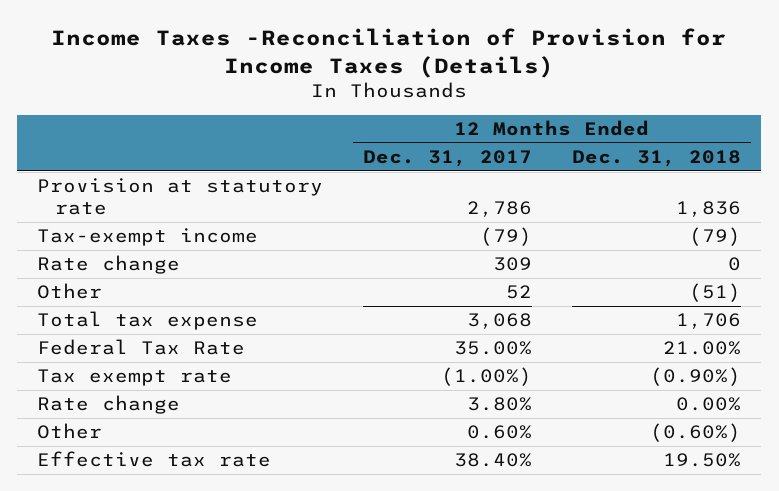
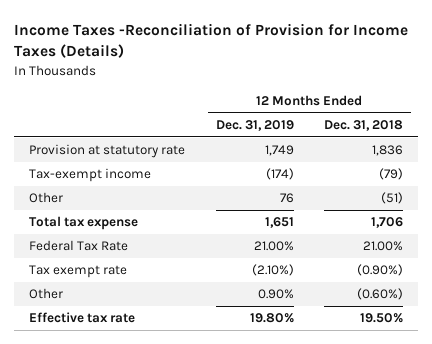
[363,149,533,167] Dec. 31, 2017 -> none
none -> [215,119,294,131] Dec. 31, 2019
[37,255,181,275] Rate change -> none
[37,395,181,415] Rate change -> none

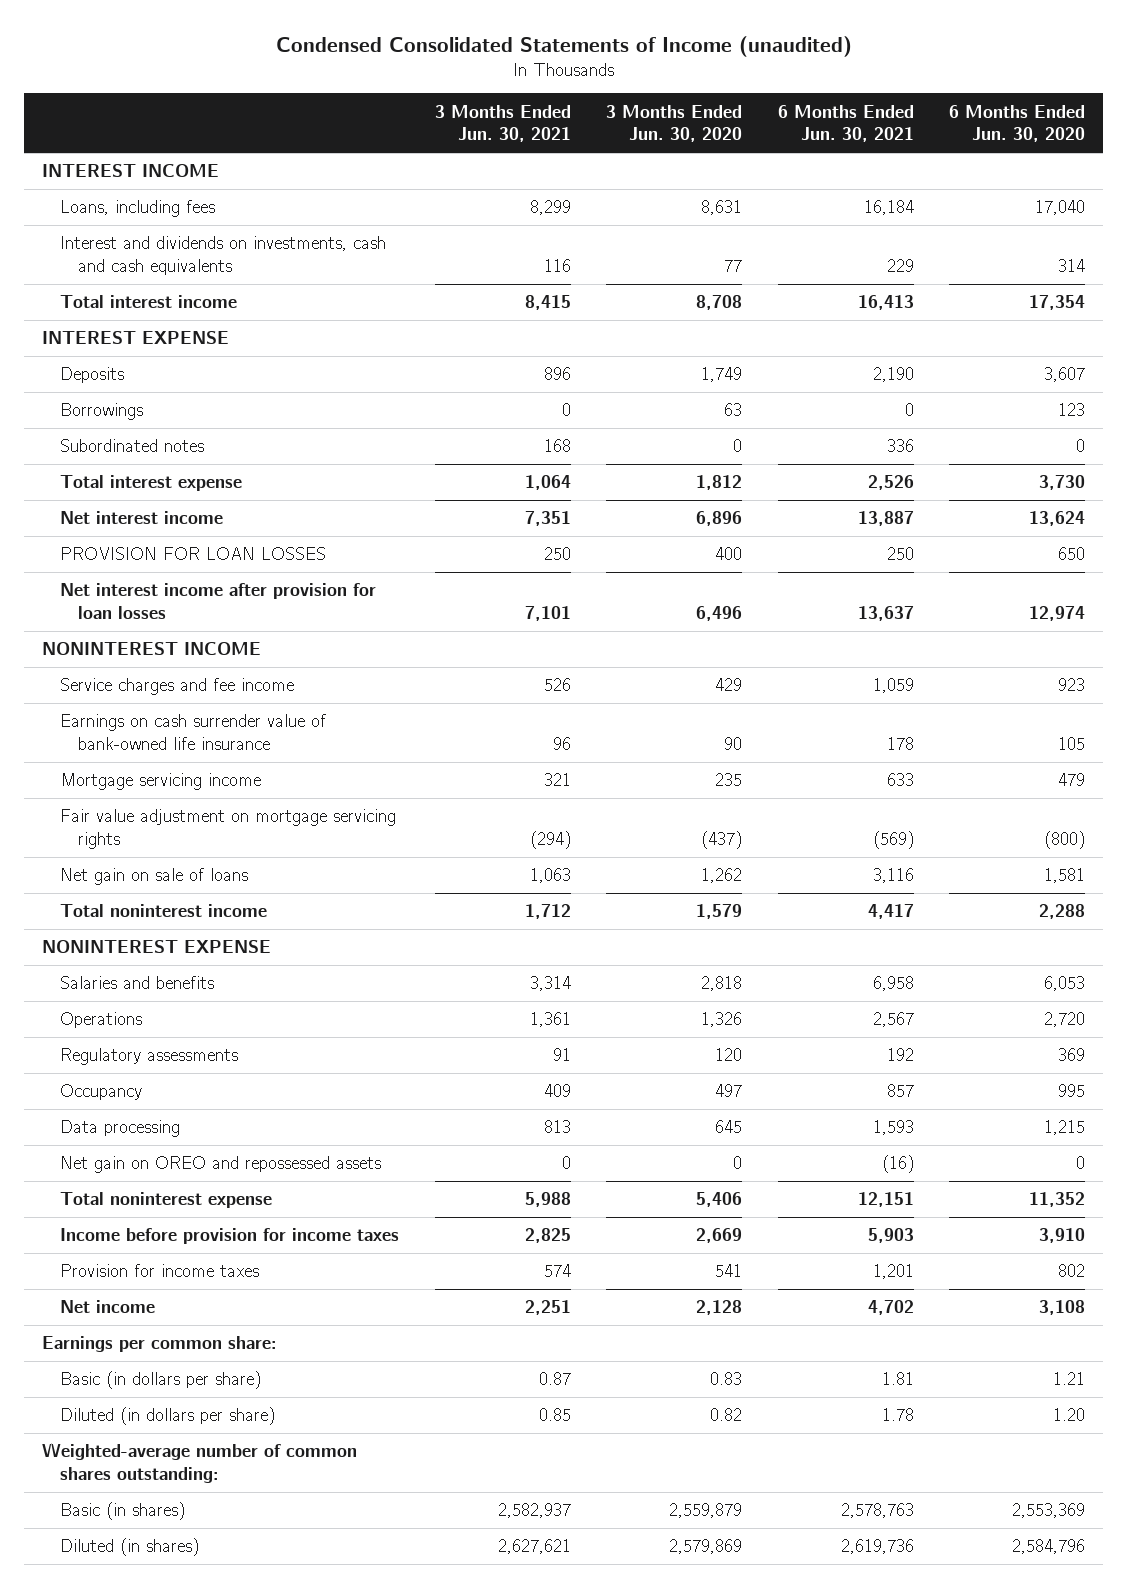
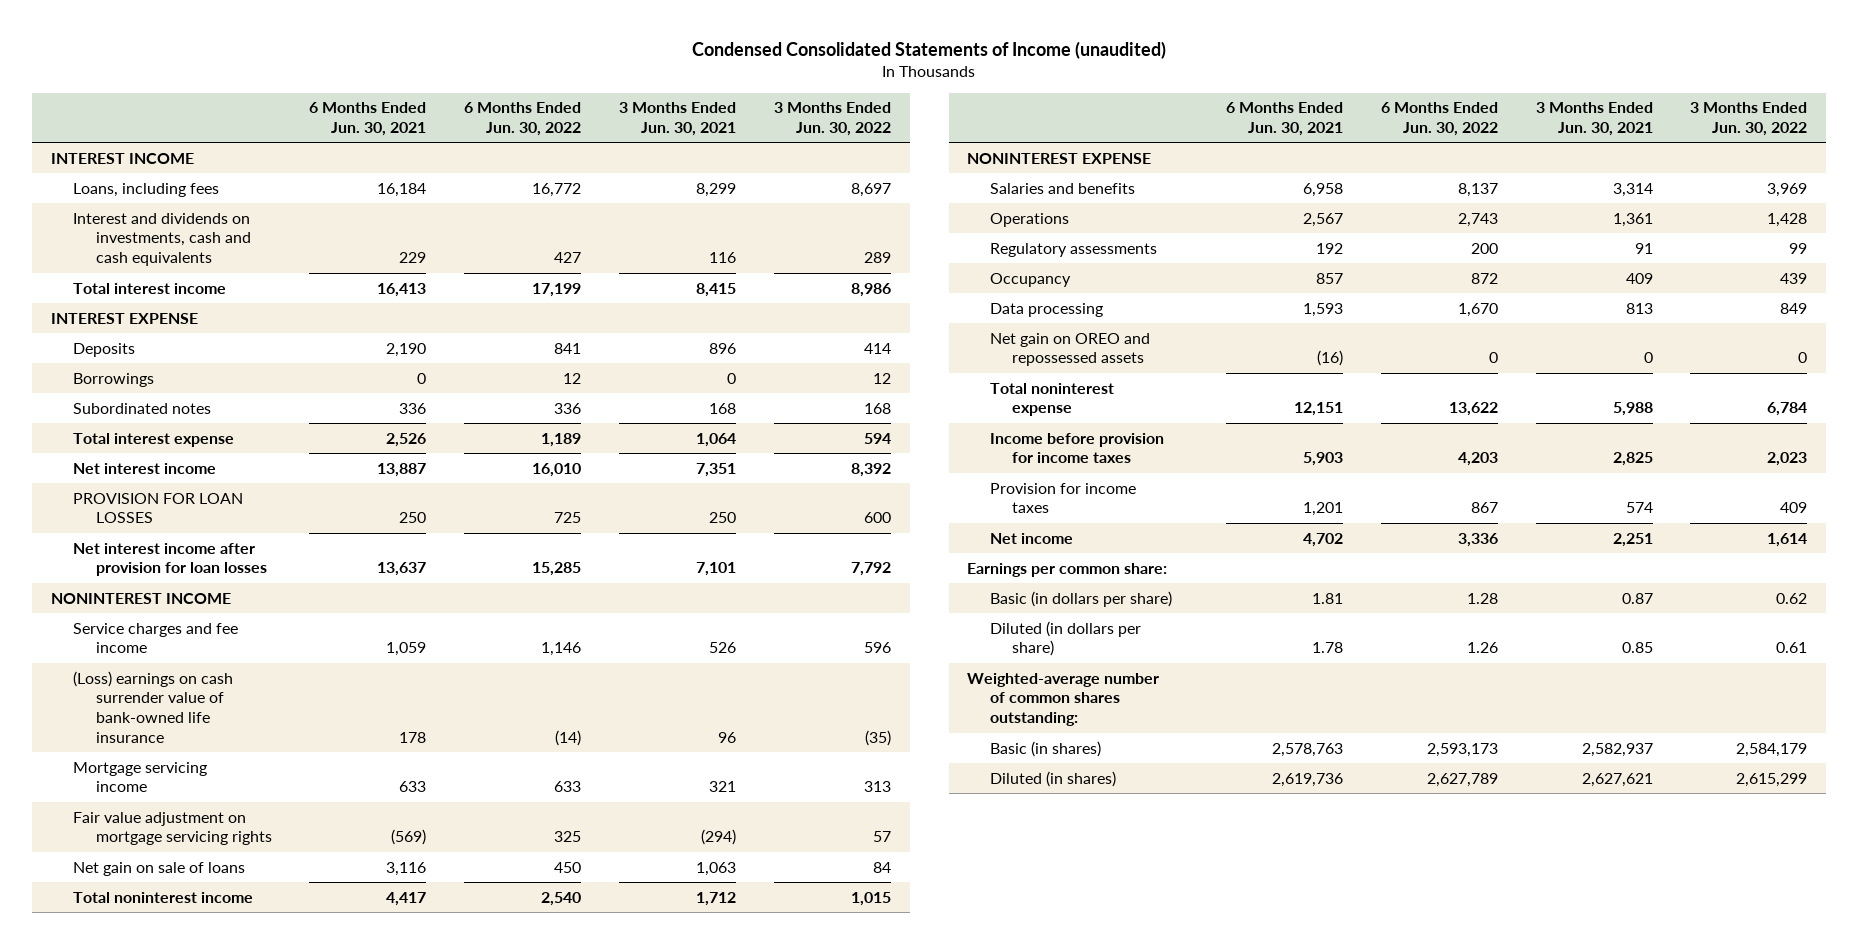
[606,104,743,143] 3 Months Ended Jun. 30, 2020 -> none
[949,104,1086,143] 6 Months Ended Jun. 30, 2020 -> none
none -> [464,102,582,137] 6 Months Ended Jun. 30, 2022
none -> [773,102,891,137] 3 Months Ended Jun. 30, 2022
[59,714,326,750] Earnings on cash surrender value of bank-owned life insurance -> [73,670,234,744] (Loss) earnings on cash surrender value of bank-owned life insurance

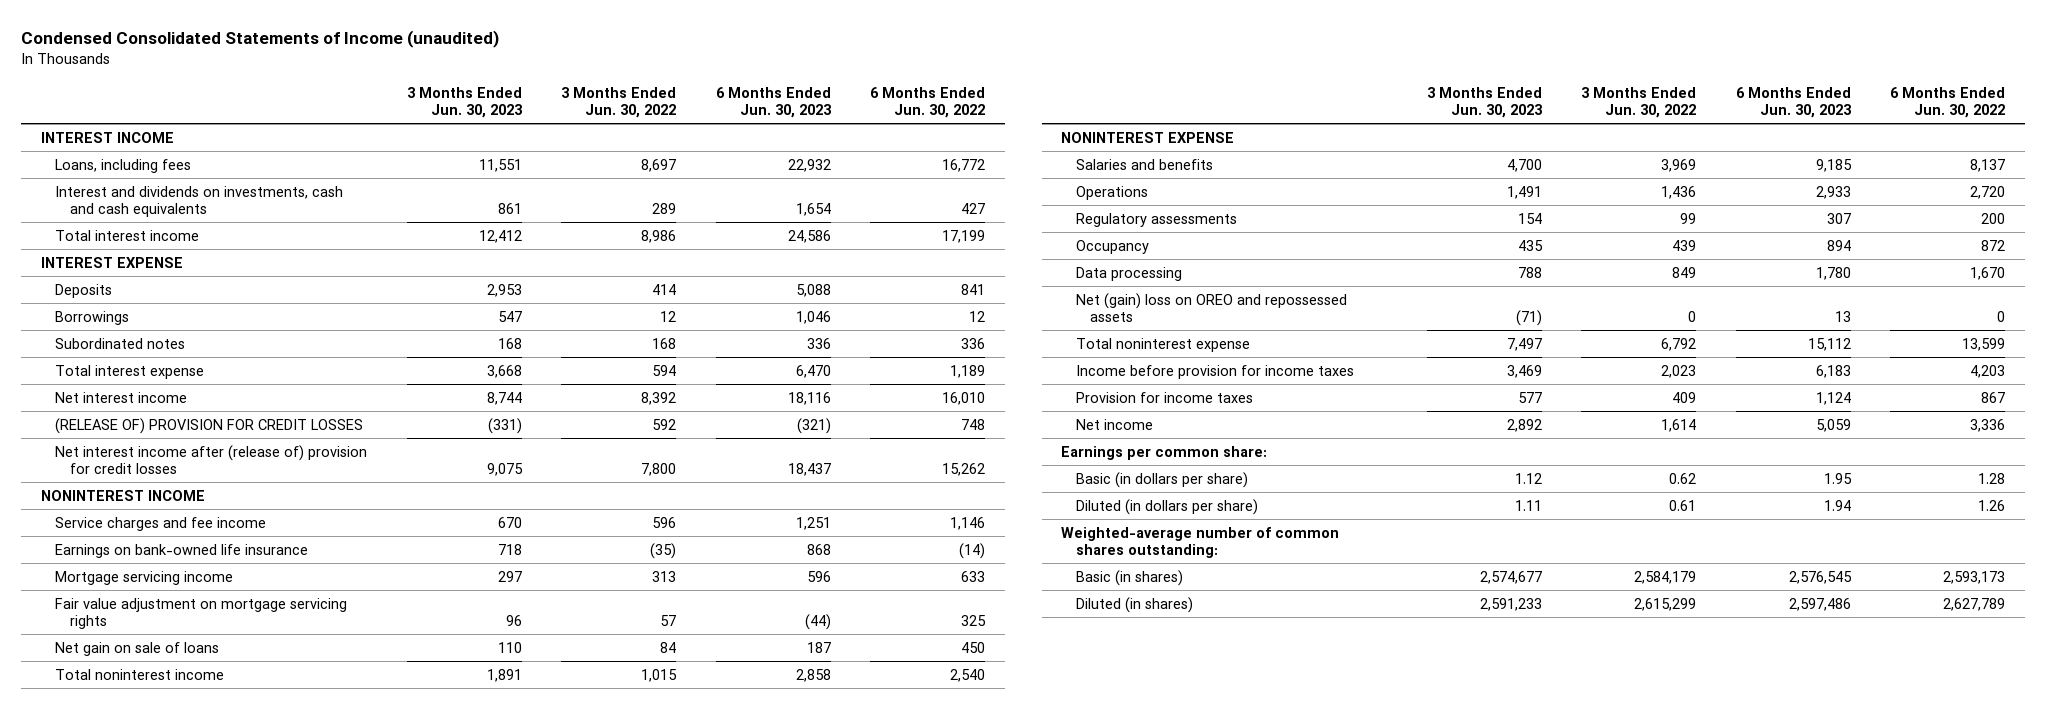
[309,102,427,137] 6 Months Ended Jun. 30, 2021 -> none
[618,102,736,137] 3 Months Ended Jun. 30, 2021 -> none
none -> [406,86,522,118] 3 Months Ended Jun. 30, 2023
none -> [715,86,831,118] 6 Months Ended Jun. 30, 2023
[73,492,244,524] PROVISION FOR LOAN LOSSES -> [55,417,364,434] (RELEASE OF) PROVISION FOR CREDIT LOSSES
[554,512,582,524] 725 -> [961,418,986,430] 748
[863,512,891,524] 600 -> [652,418,677,430] 592
[73,542,267,577] Net interest income after provision for loan losses -> [55,444,368,474] Net interest income after (release of) provision for credit losses
[532,562,582,577] 15,285 -> [942,462,986,476] 15,262
[850,562,891,577] 7,792 -> [641,462,677,476] 7,800
[73,670,234,744] (Loss) earnings on cash surrender value of bank-owned life insurance -> [55,543,309,558] Earnings on bank-owned life insurance
[1457,212,1498,227] 2,743 -> [1970,185,2006,199] 2,720
[1767,212,1808,227] 1,428 -> [1661,185,1697,199] 1,436
[989,332,1150,367] Net gain on OREO and repossessed assets -> [1075,292,1347,322] Net (gain) loss on OREO and repossessed assets
[1448,402,1498,417] 13,622 -> [1962,337,2006,351] 13,599
[1767,402,1808,417] 6,784 -> [1661,337,1697,351] 6,792

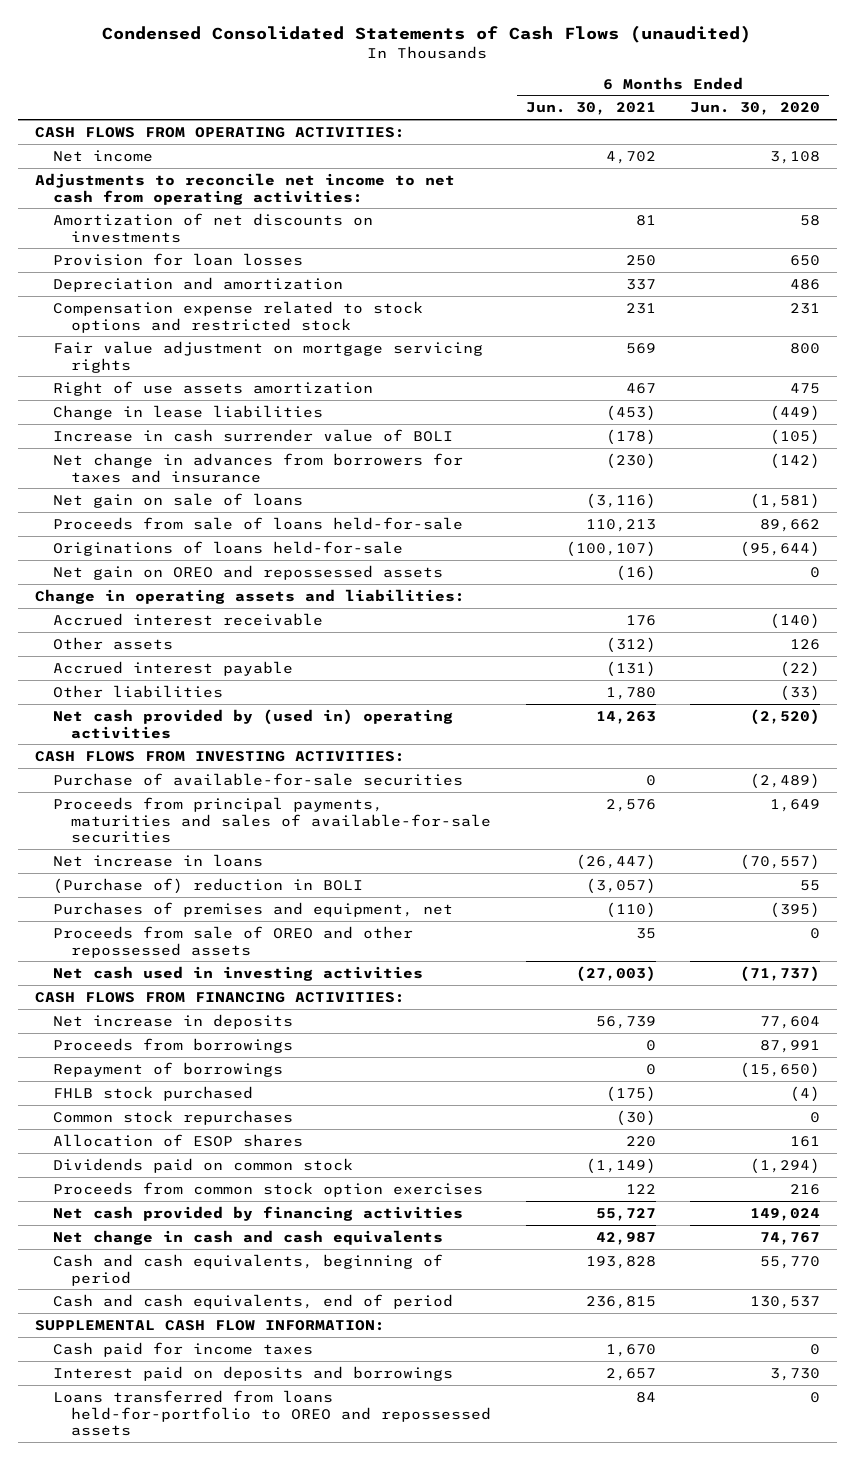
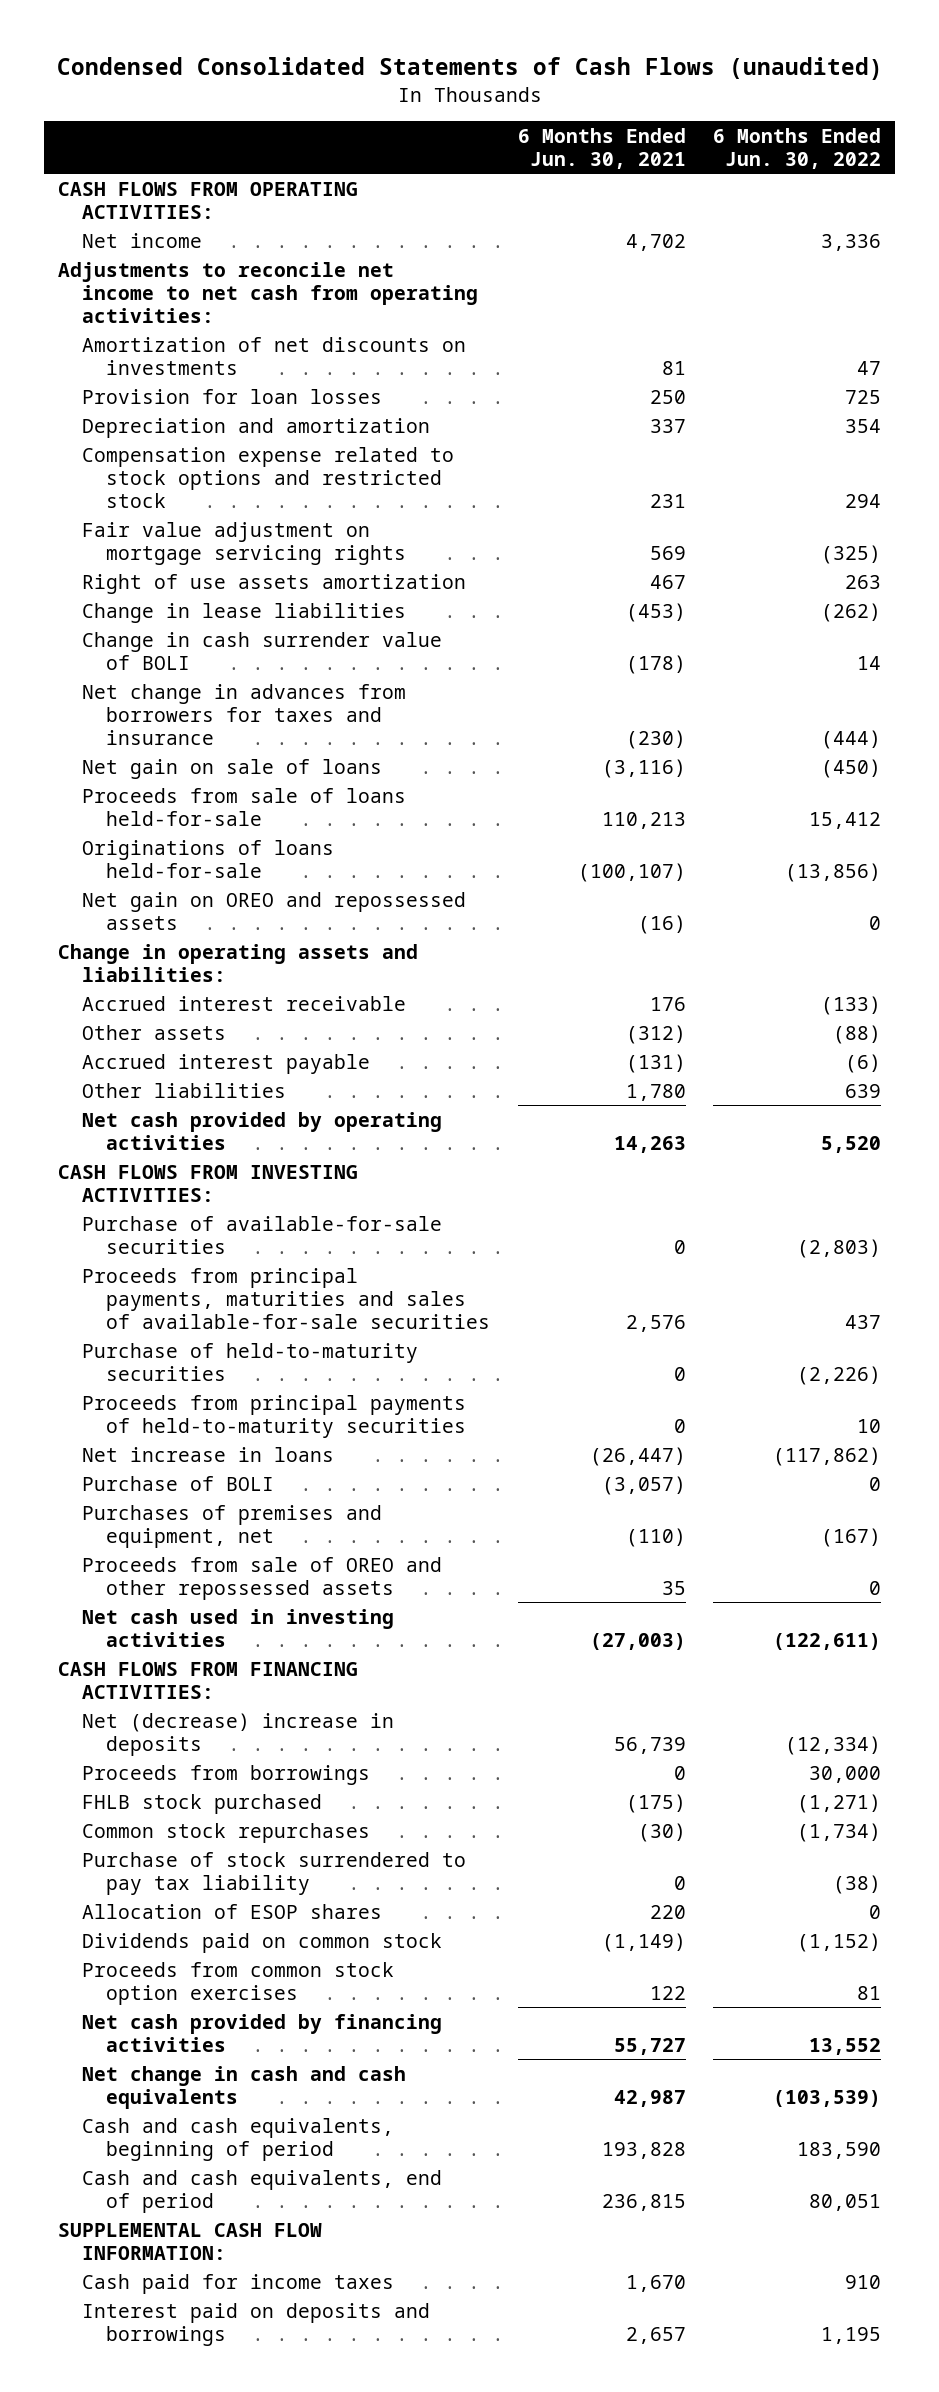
[690,102,821,116] Jun. 30, 2020 -> none
none -> [713,127,882,169] 6 Months Ended Jun. 30, 2022
[53,428,454,442] Increase in cash surrender value of BOLI -> [82,631,443,670] Change in cash surrender value of BOLI
[53,708,454,739] Net cash provided by (used in) operating activities -> [82,1111,443,1150] Net cash provided by operating activities
none -> [82,1342,419,1381] Purchase of held-to-maturity securities
none -> [82,1394,467,1438] Proceeds from principal payments of held-to-maturity securities
[53,877,364,894] (Purchase of) reduction in BOLI -> [82,1475,275,1491] Purchase of BOLI
[53,1013,294,1029] Net increase in deposits -> [82,1712,395,1756] Net (decrease) increase in deposits
[53,1061,284,1077] Repayment of borrowings -> none
none -> [82,1851,467,1895] Purchase of stock surrendered to pay tax liability
[53,1389,492,1437] Loans transferred from loans held-for-portfolio to OREO and repossessed assets -> none

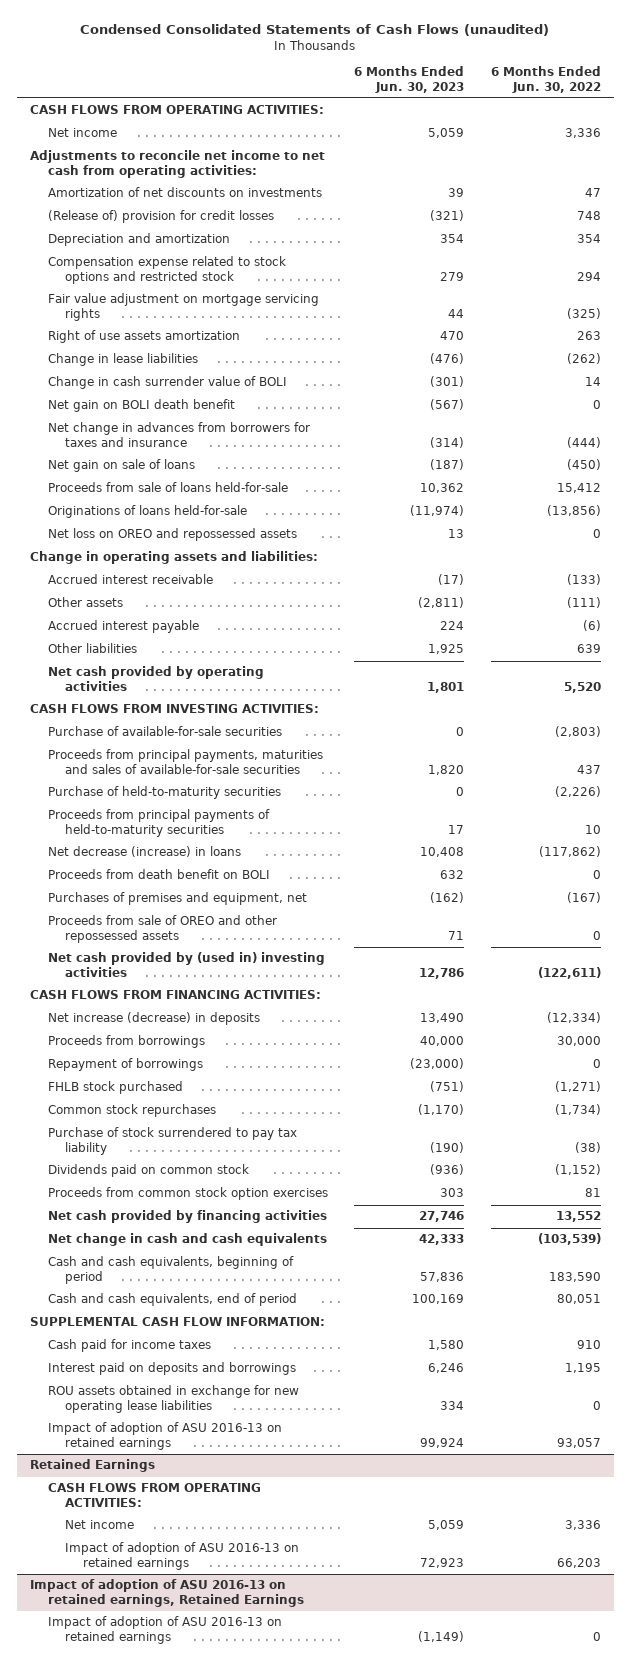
[517,127,686,169] 6 Months Ended Jun. 30, 2021 -> none
none -> [354,66,465,93] 6 Months Ended Jun. 30, 2023
[82,388,383,404] Provision for loan losses -> [47,210,274,224] (Release of) provision for credit losses
[845,389,882,404] 725 -> [576,211,601,221] 748
none -> [47,399,235,413] Net gain on BOLI death benefit
[82,891,467,930] Net gain on OREO and repossessed assets -> [47,528,297,542] Net loss on OREO and repossessed assets
[833,1024,882,1044] (88) -> [566,597,601,609] (111)
[82,1446,335,1462] Net increase in loans -> [47,846,241,858] Net decrease (increase) in loans
[82,1475,275,1491] Purchase of BOLI -> [47,869,270,880] Proceeds from death benefit on BOLI
[82,1608,395,1647] Net cash used in investing activities -> [47,952,325,977] Net cash provided by (used in) investing activities
[82,1712,395,1756] Net (decrease) increase in deposits -> [47,1012,260,1026] Net increase (decrease) in deposits
none -> [47,1058,203,1072] Repayment of borrowings
[82,1903,383,1919] Allocation of ESOP shares -> none
none -> [47,1385,299,1413] ROU assets obtained in exchange for new operating lease liabilities
none -> [47,1422,282,1450] Impact of adoption of ASU 2016-13 on retained earnings
none -> [29,1459,155,1473] Retained Earnings
none -> [47,1483,261,1507] CASH FLOWS FROM OPERATING ACTIVITIES:
none -> [65,1520,135,1530] Net income
none -> [65,1542,300,1570] Impact of adoption of ASU 2016-13 on retained earnings
none -> [29,1579,304,1607] Impact of adoption of ASU 2016-13 on retained earnings, Retained Earnings
none -> [47,1616,282,1644] Impact of adoption of ASU 2016-13 on retained earnings

